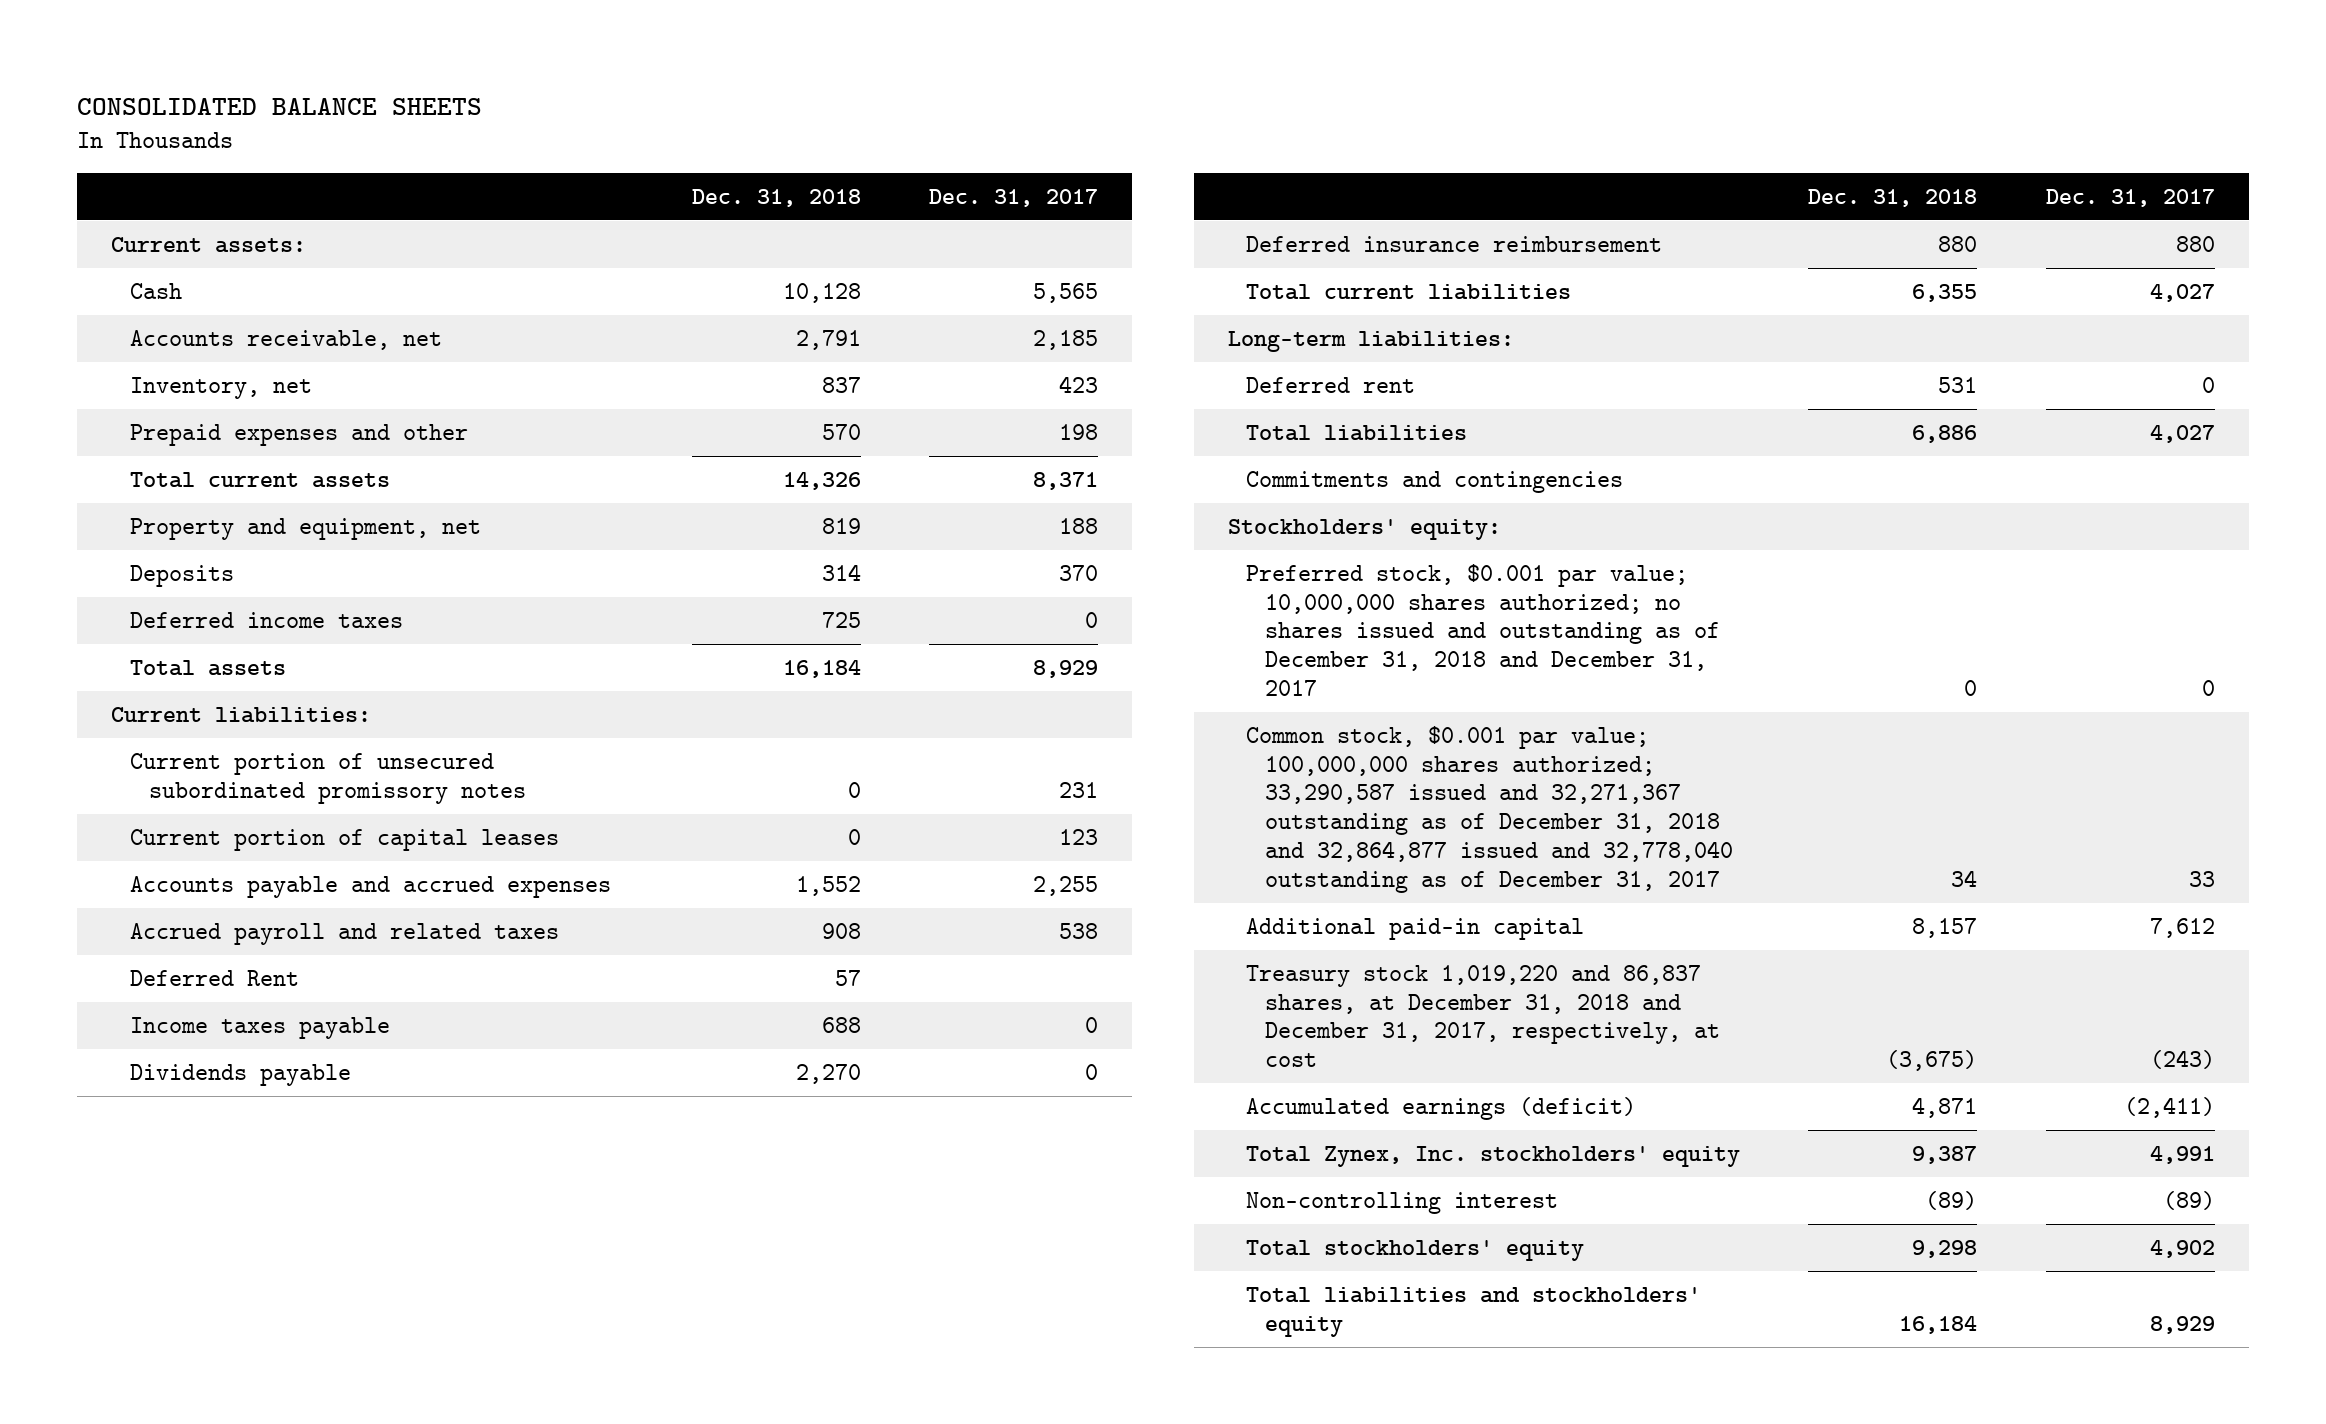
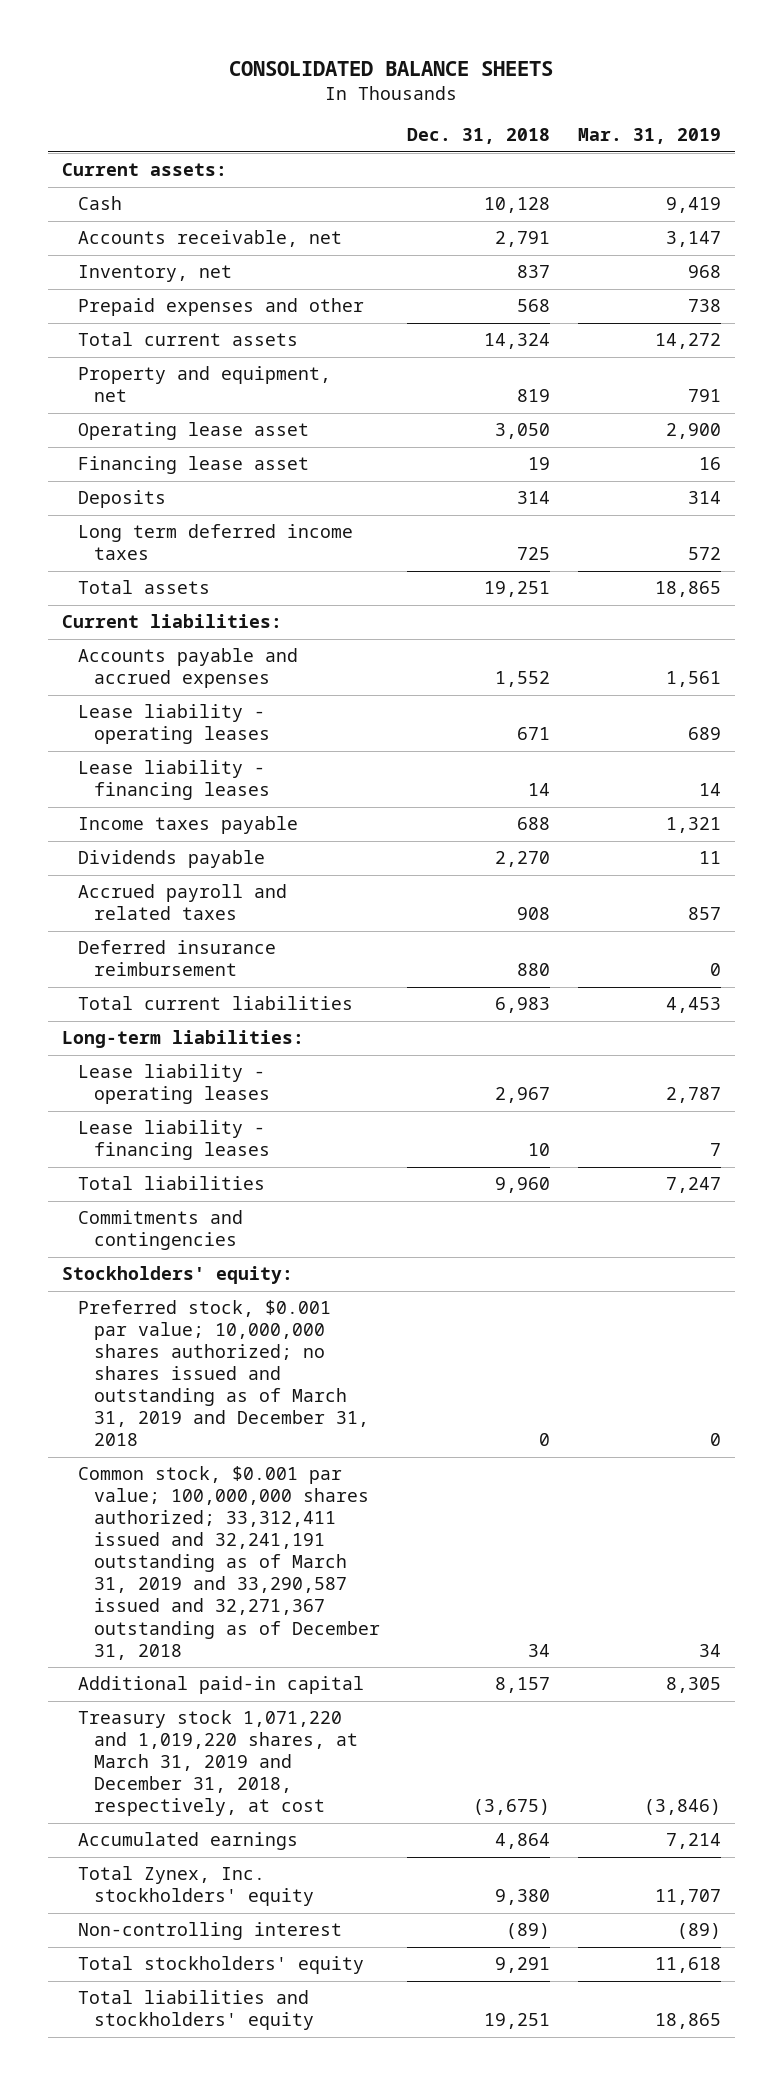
[929,188,1099,207] Dec. 31, 2017 -> none
none -> [578,127,722,144] Mar. 31, 2019
[822,423,862,440] 570 -> [517,299,551,313] 568
[783,471,862,490] 14,326 -> [484,333,551,350] 14,324
none -> [77,422,309,441] Operating lease asset
none -> [77,456,309,475] Financing lease asset
[130,611,404,628] Deferred income taxes -> [77,524,353,561] Long term deferred income taxes
[783,659,862,678] 16,184 -> [484,581,551,598] 19,251
[130,752,526,804] Current portion of unsecured subordinated promissory notes -> none
[130,828,560,851] Current portion of capital leases -> none
[130,969,300,986] Deferred Rent -> none
none -> [77,704,270,745] Lease liability - operating leases
none -> [77,760,270,801] Lease liability - financing leases
[130,922,560,945] Accrued payroll and related taxes -> [77,884,287,921] Accrued payroll and related taxes
[1912,283,1978,302] 6,355 -> [495,997,551,1014] 6,983
[1246,376,1416,393] Deferred rent -> none
none -> [77,1064,270,1105] Lease liability - operating leases
none -> [77,1120,270,1161] Lease liability - financing leases
[1912,424,1978,443] 6,886 -> [495,1177,551,1194] 9,960
[1246,563,1721,697] Preferred stock, $0.001 par value; 10,000,000 shares authorized; no shares issued and outstanding as of December 31, 2018 and December 31, 2017 -> [77,1300,369,1447] Preferred stock, $0.001 par value; 10,000,000 shares authorized; no shares issued and outstanding as of March 31, 2019 and December 31, 2018
[1246,725,1734,893] Common stock, $0.001 par value; 100,000,000 shares authorized; 33,290,587 issued and 32,271,367 outstanding as of December 31, 2018 and 32,864,877 issued and 32,778,040 outstanding as of December 31, 2017 -> [77,1466,380,1660] Common stock, $0.001 par value; 100,000,000 shares authorized; 33,312,411 issued and 32,241,191 outstanding as of March 31, 2019 and 33,290,587 issued and 32,271,367 outstanding as of December 31, 2018
[1246,964,1721,1068] Treasury stock 1,019,220 and 86,837 shares, at December 31, 2018 and December 31, 2017, respectively, at cost -> [77,1710,358,1817] Treasury stock 1,071,220 and 1,019,220 shares, at March 31, 2019 and December 31, 2018, respectively, at cost
[1246,1096,1637,1120] Accumulated earnings (deficit) -> [77,1832,298,1851] Accumulated earnings
[1912,1096,1978,1118] 4,871 -> [495,1833,551,1850] 4,864
[1912,1145,1978,1164] 9,387 -> [495,1889,551,1906] 9,380
[1912,1239,1978,1258] 9,298 -> [495,1957,551,1974] 9,291
[1899,1315,1978,1334] 16,184 -> [484,2013,551,2030] 19,251

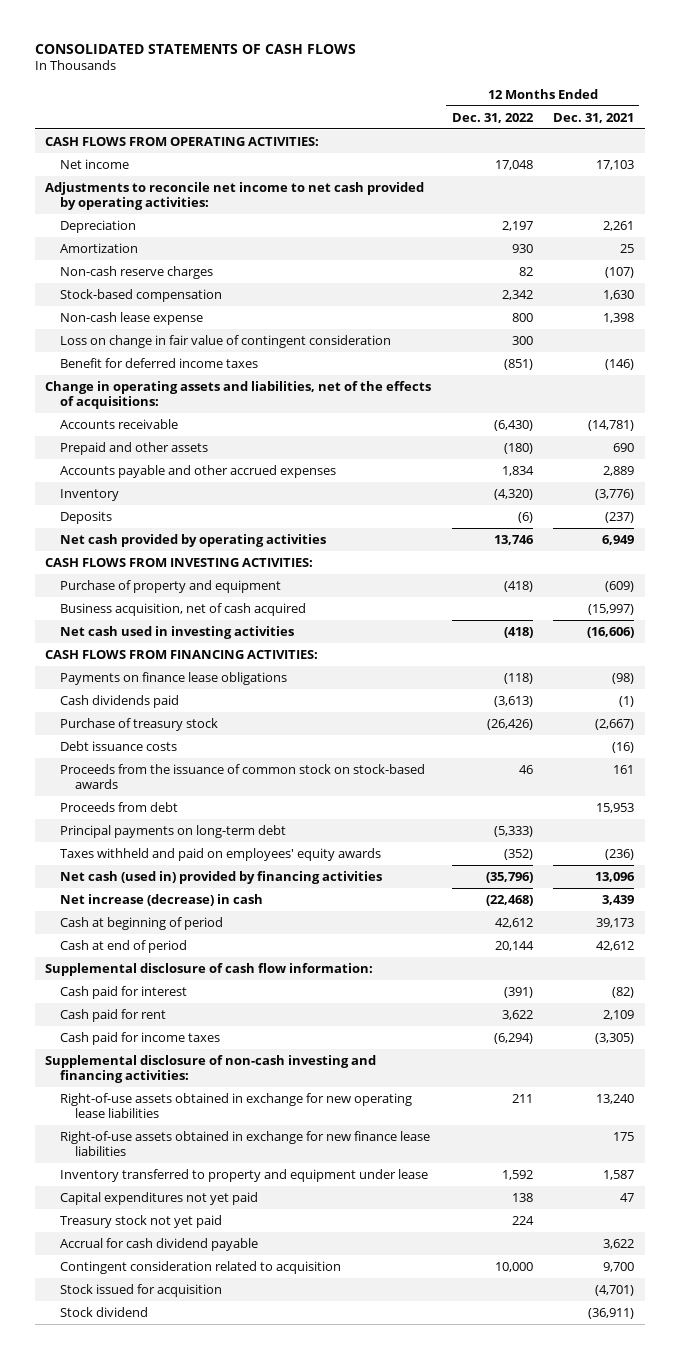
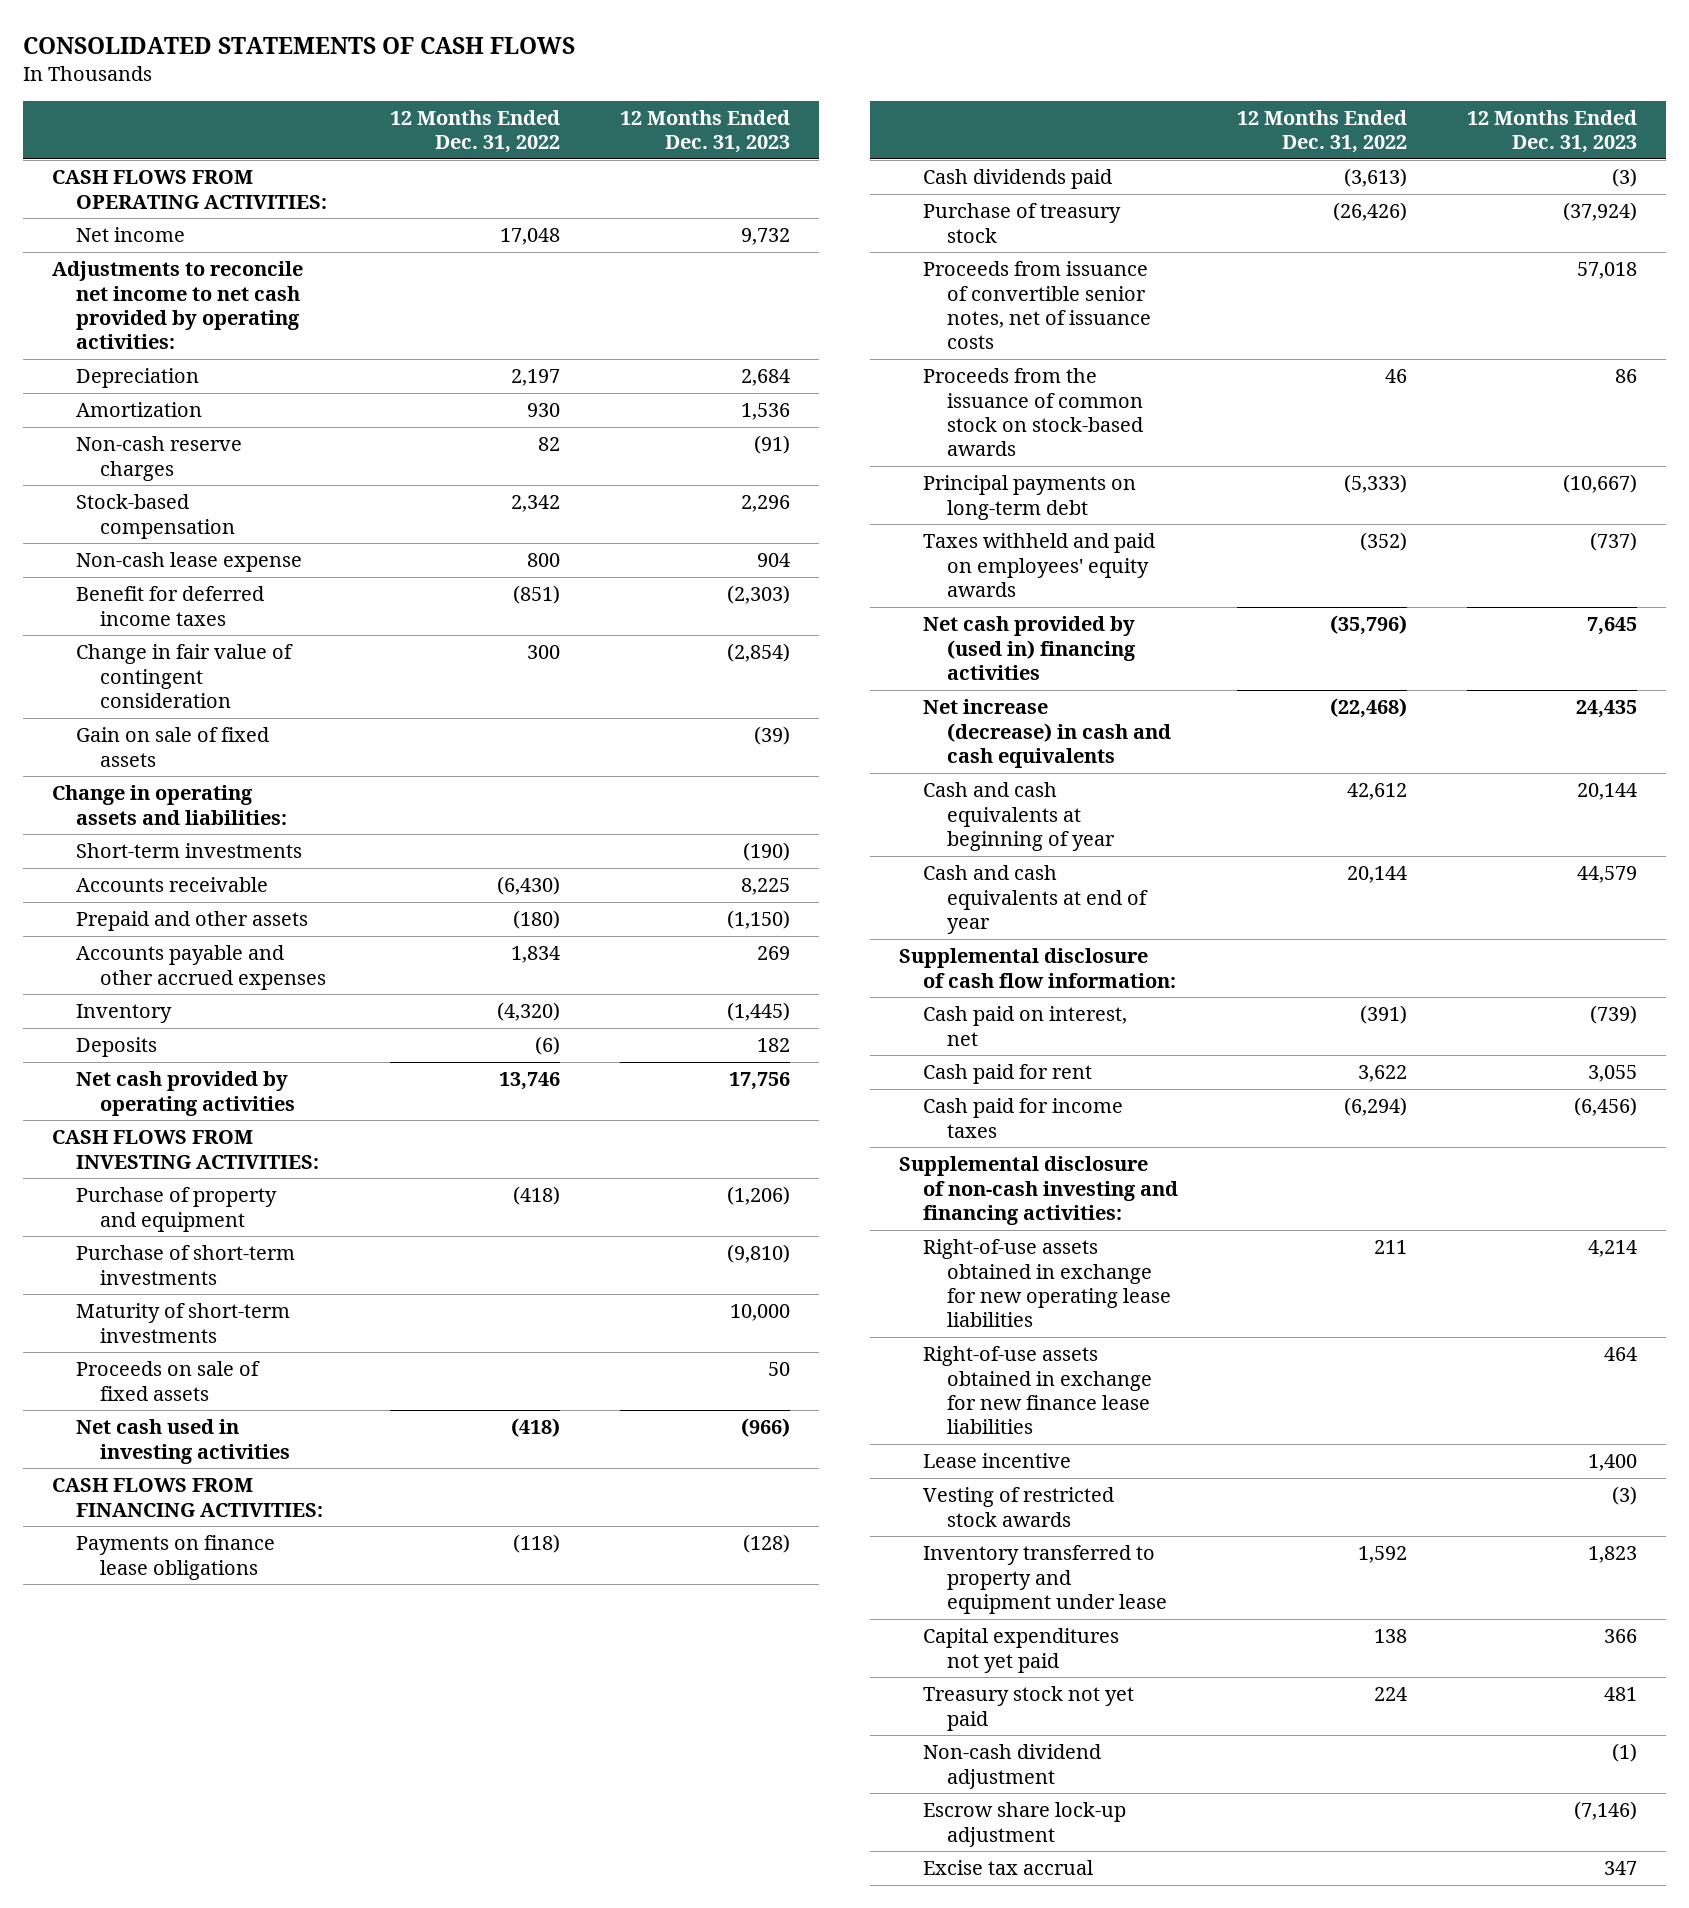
[553,112,635,123] Dec. 31, 2021 -> none
none -> [619,109,790,154] 12 Months Ended Dec. 31, 2023
[59,334,391,348] Loss on change in fair value of contingent consideration -> none
none -> [76,644,294,708] Change in fair value of contingent consideration
none -> [76,727,270,767] Gain on sale of fixed assets
[44,380,431,409] Change in operating assets and liabilities, net of the effects of acquisitions: -> [52,785,288,825] Change in operating assets and liabilities:
none -> [76,843,303,859] Short-term investments
[59,602,306,616] Business acquisition, net of cash acquired -> none
none -> [76,1245,296,1285] Purchase of short-term investments
none -> [76,1303,291,1343] Maturity of short-term investments
none -> [76,1361,261,1401] Proceeds on sale of fixed assets
[59,740,177,751] Debt issuance costs -> none
none -> [923,261,1152,350] Proceeds from issuance of convertible senior notes, net of issuance costs
[59,801,178,812] Proceeds from debt -> none
[59,870,382,884] Net cash (used in) provided by financing activities -> [923,616,1137,680] Net cash provided by (used in) financing activities
[59,893,263,906] Net increase (decrease) in cash -> [923,699,1172,768] Net increase (decrease) in cash and cash equivalents
[59,916,223,930] Cash at beginning of period -> [923,782,1116,851] Cash and cash equivalents at beginning of year
[59,939,187,953] Cash at end of period -> [923,865,1149,934] Cash and cash equivalents at end of year
[59,985,187,999] Cash paid for interest -> [923,1006,1128,1046] Cash paid on interest, net
none -> [923,1453,1072,1469] Lease incentive
none -> [923,1487,1115,1527] Vesting of restricted stock awards
[59,1237,258,1251] Accrual for cash dividend payable -> none
[59,1260,341,1274] Contingent consideration related to acquisition -> none
[59,1283,222,1297] Stock issued for acquisition -> none
[59,1306,148,1317] Stock dividend -> none
none -> [923,1744,1102,1789] Non-cash dividend adjustment
none -> [923,1802,1127,1847] Escrow share lock-up adjustment
none -> [923,1860,1094,1876] Excise tax accrual

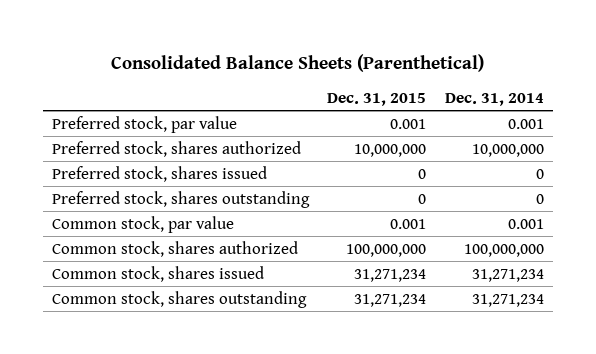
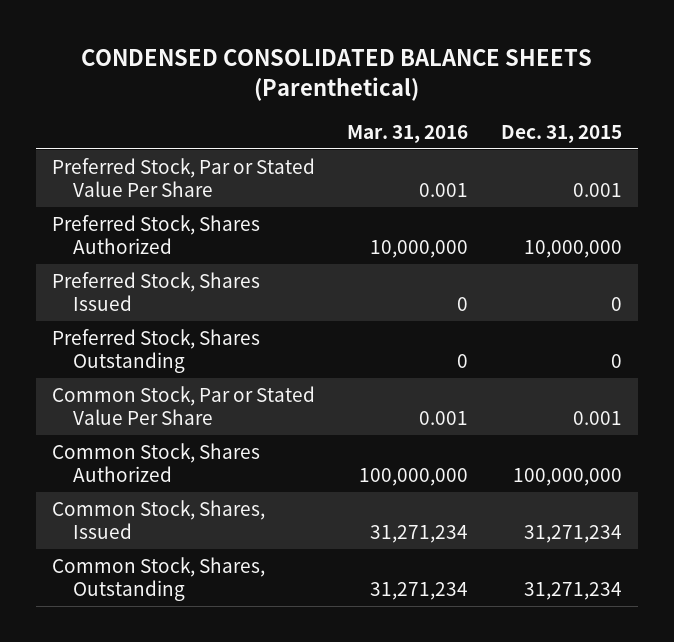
[110,53,484,72] Consolidated Balance Sheets (Parenthetical) -> [80,48,592,101] CONDENSED CONSOLIDATED BALANCE SHEETS (Parenthetical)
[444,92,544,106] Dec. 31, 2014 -> none
none -> [347,124,469,143] Mar. 31, 2016
[51,115,237,133] Preferred stock, par value -> [52,158,316,198] Preferred Stock, Par or Stated Value Per Share
[51,140,301,157] Preferred stock, shares authorized -> [52,215,261,255] Preferred Stock, Shares Authorized
[51,165,267,182] Preferred stock, shares issued -> [52,272,261,312] Preferred Stock, Shares Issued
[51,190,310,208] Preferred stock, shares outstanding -> [52,329,261,374] Preferred Stock, Shares Outstanding
[51,215,234,233] Common stock, par value -> [52,386,316,426] Common Stock, Par or Stated Value Per Share
[51,240,298,257] Common stock, shares authorized -> [52,443,261,483] Common Stock, Shares Authorized
[51,265,264,282] Common stock, shares issued -> [52,500,266,540] Common Stock, Shares, Issued
[51,290,307,308] Common stock, shares outstanding -> [52,557,266,602] Common Stock, Shares, Outstanding

